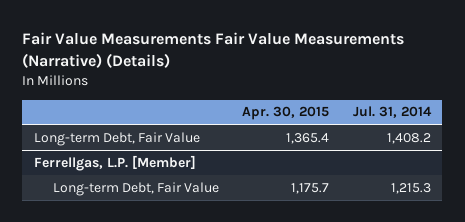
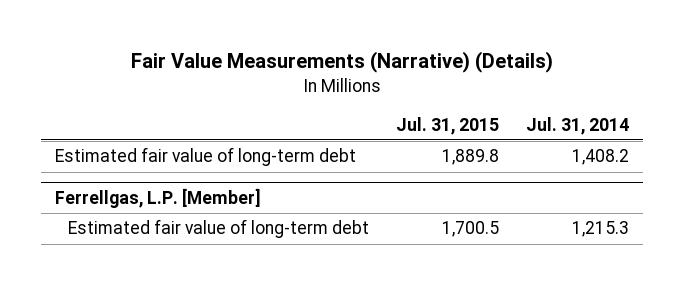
[22,32,405,69] Fair Value Measurements Fair Value Measurements (Narrative) (Details) -> [130,51,553,74] Fair Value Measurements (Narrative) (Details)
[242,106,330,121] Apr. 30, 2015 -> none
none -> [395,116,499,135] Jul. 31, 2015
[34,131,201,146] Long-term Debt, Fair Value -> [54,147,356,167] Estimated fair value of long-term debt
[52,181,219,196] Long-term Debt, Fair Value -> [67,219,369,239] Estimated fair value of long-term debt

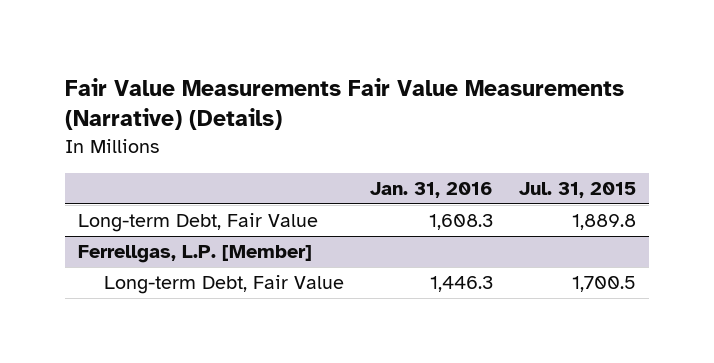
[130,51,553,74] Fair Value Measurements (Narrative) (Details) -> [65,77,625,131] Fair Value Measurements Fair Value Measurements (Narrative) (Details)
[525,116,629,135] Jul. 31, 2014 -> none
none -> [369,181,493,198] Jan. 31, 2016
[54,147,356,167] Estimated fair value of long-term debt -> [78,213,319,233] Long-term Debt, Fair Value
[67,219,369,239] Estimated fair value of long-term debt -> [103,275,344,295] Long-term Debt, Fair Value

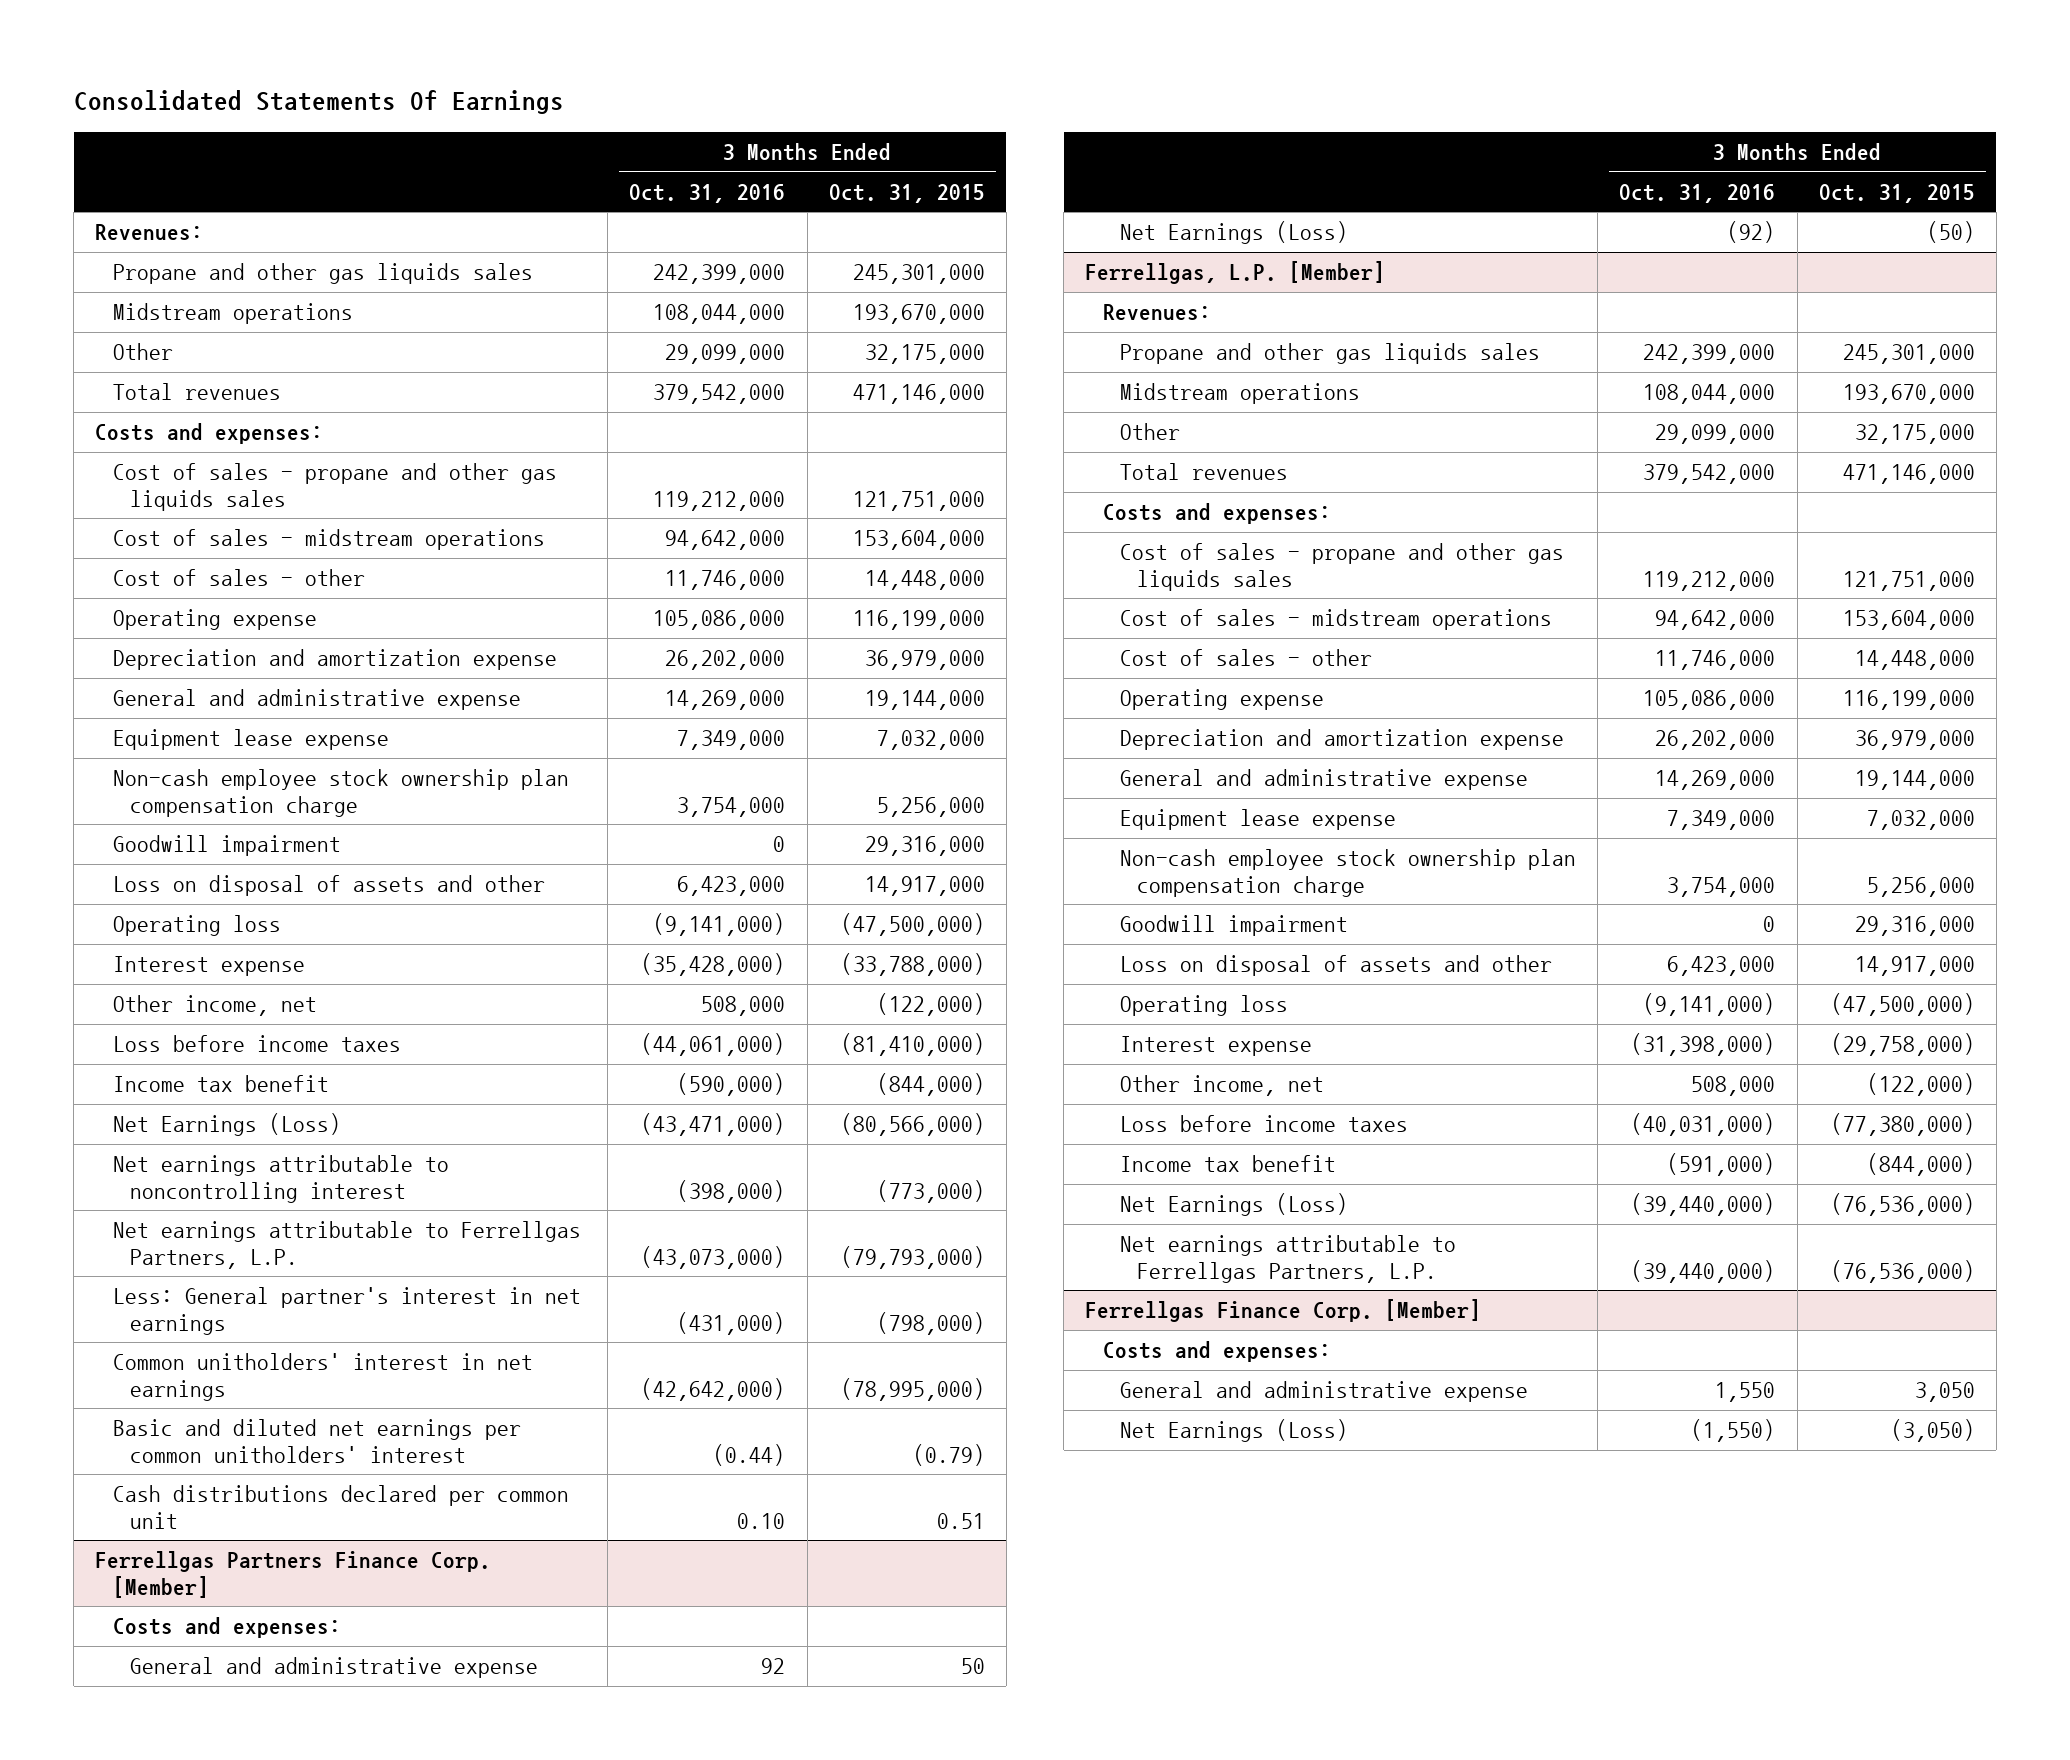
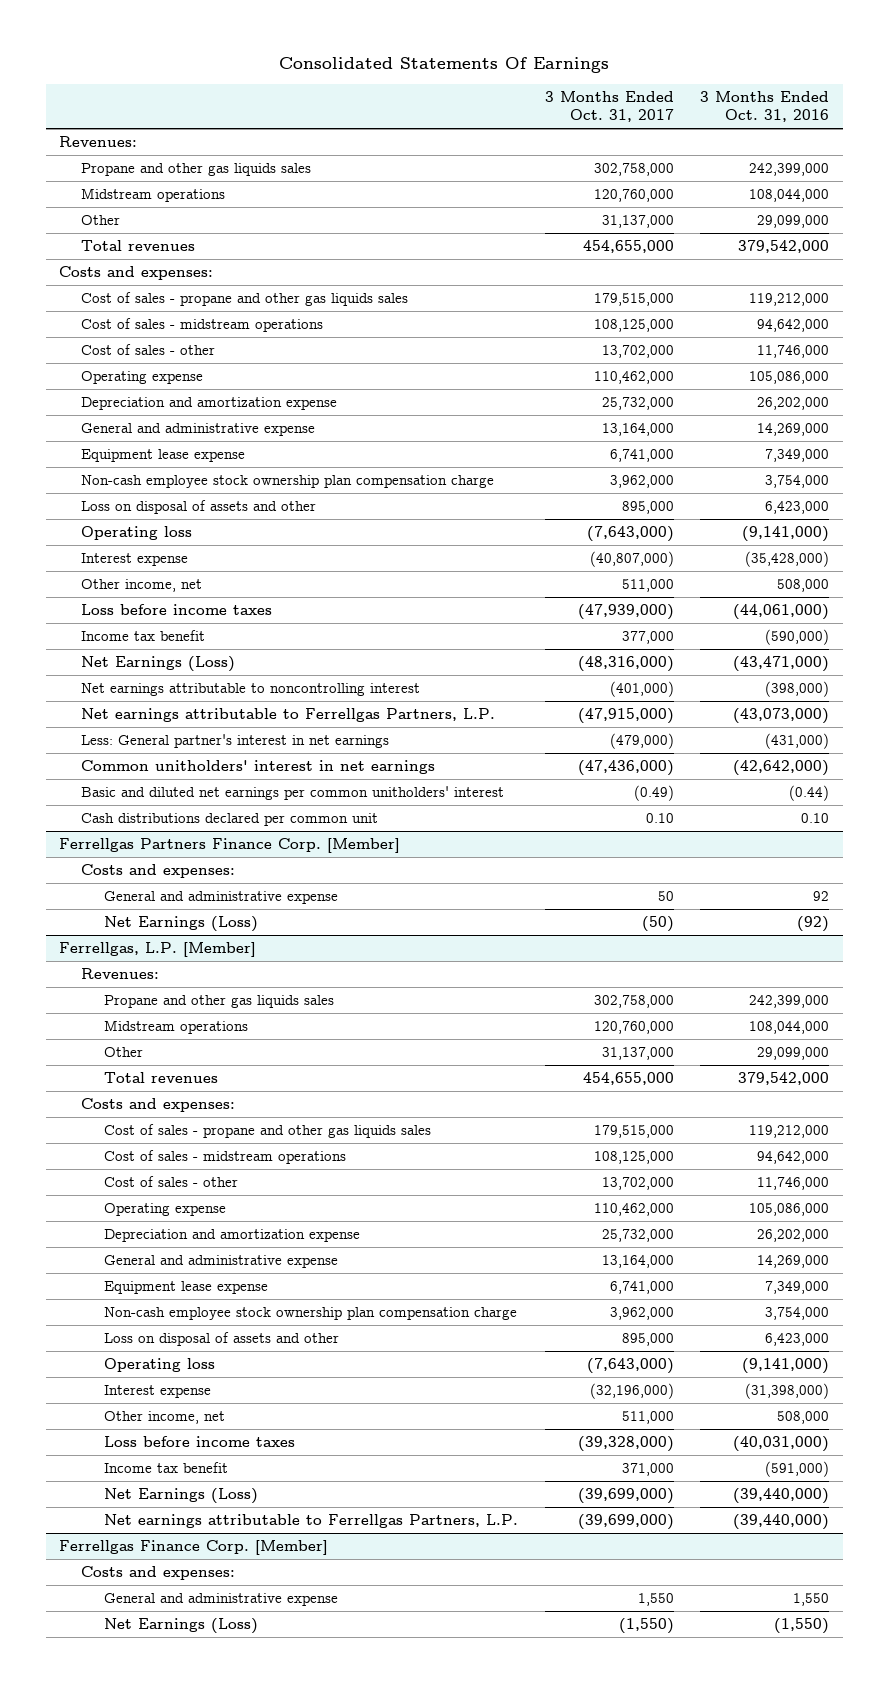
[828,183,985,203] Oct. 31, 2015 -> none
none -> [544,91,674,123] 3 Months Ended Oct. 31, 2017
[112,835,341,857] Goodwill impairment -> none
[1120,915,1349,937] Goodwill impairment -> none

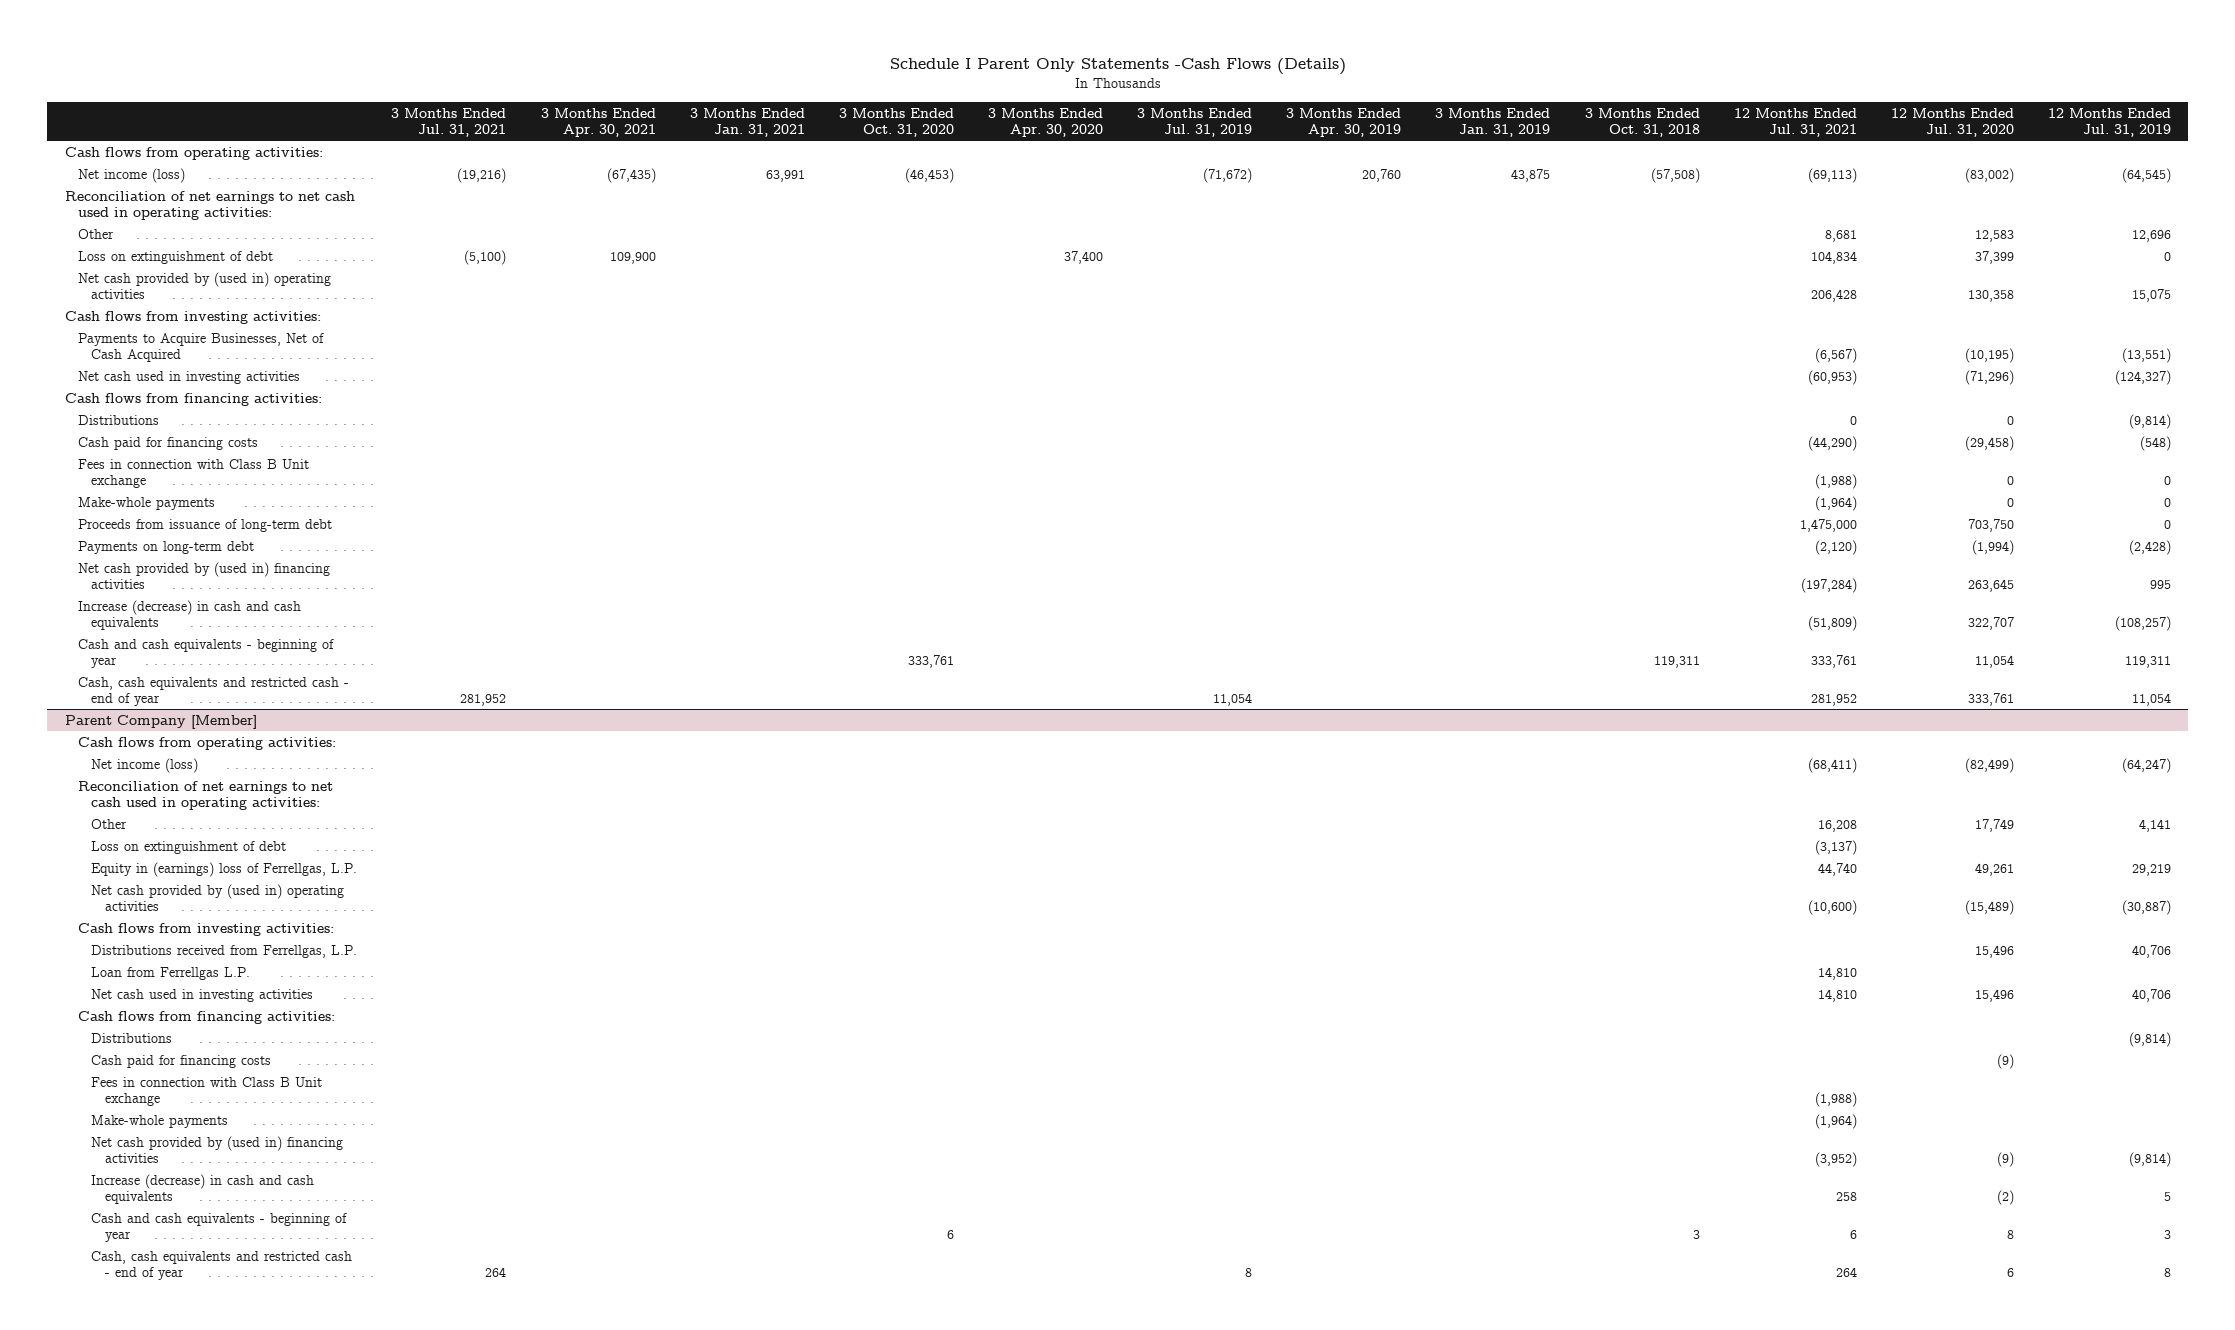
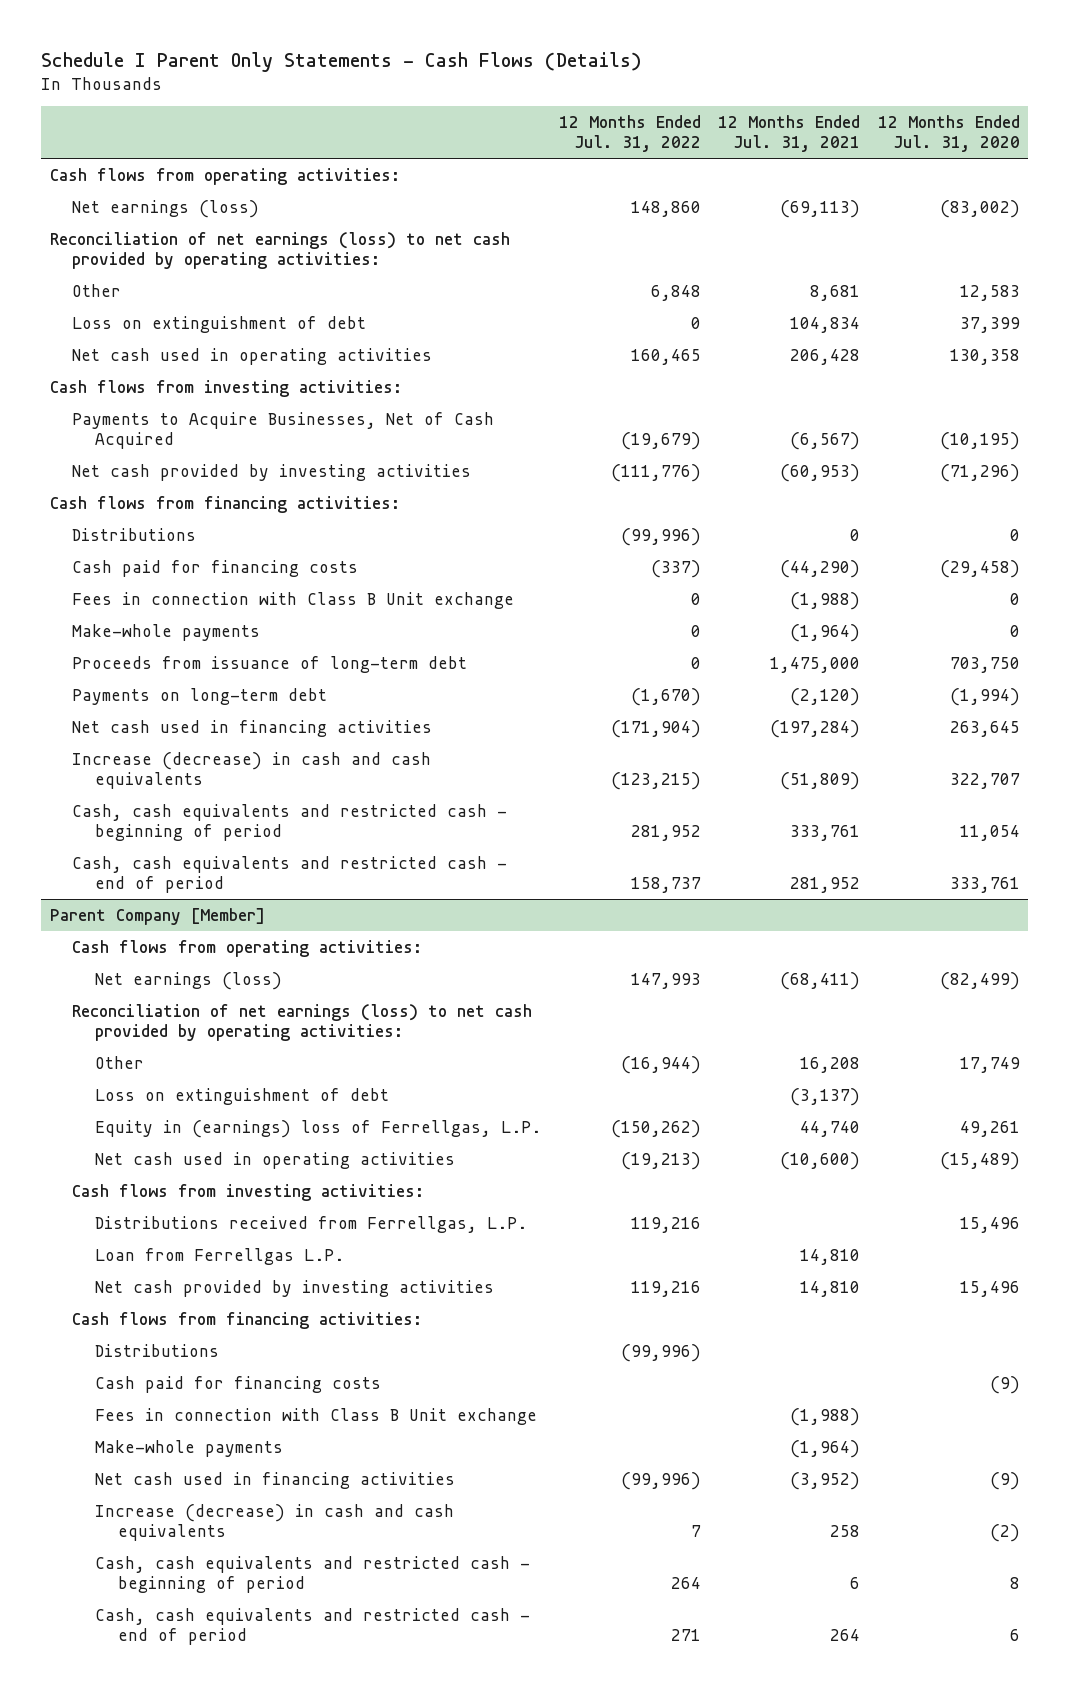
[889,58,1346,76] Schedule I Parent Only Statements -Cash Flows (Details) -> [40,51,642,72] Schedule I Parent Only Statements - Cash Flows (Details)
[391,107,507,138] 3 Months Ended Jul. 31, 2021 -> none
[540,107,656,138] 3 Months Ended Apr. 30, 2021 -> none
[689,107,805,138] 3 Months Ended Jan. 31, 2021 -> none
[838,107,954,138] 3 Months Ended Oct. 31, 2020 -> none
[988,107,1104,138] 3 Months Ended Apr. 30, 2020 -> none
[1137,107,1253,138] 3 Months Ended Jul. 31, 2019 -> none
[1286,107,1402,138] 3 Months Ended Apr. 30, 2019 -> none
[1435,107,1551,138] 3 Months Ended Jan. 31, 2019 -> none
[1584,107,1700,138] 3 Months Ended Oct. 31, 2018 -> none
[2047,107,2171,138] 12 Months Ended Jul. 31, 2019 -> none
none -> [558,115,701,153] 12 Months Ended Jul. 31, 2022
[77,167,185,183] Net income (loss) -> [72,199,260,218] Net earnings (loss)
[64,190,355,221] Reconciliation of net earnings to net cash used in operating activities: -> [49,231,510,269] Reconciliation of net earnings (loss) to net cash provided by operating activities:
[77,271,331,300] Net cash provided by (used in) operating activities -> [72,347,433,365] Net cash used in operating activities
[77,370,300,384] Net cash used in investing activities -> [72,463,472,481] Net cash provided by investing activities
[77,561,330,590] Net cash provided by (used in) financing activities -> [72,719,433,737] Net cash used in financing activities
[77,638,334,669] Cash and cash equivalents - beginning of year -> [72,803,508,841] Cash, cash equivalents and restricted cash - beginning of period
[77,676,349,707] Cash, cash equivalents and restricted cash - end of year -> [72,855,508,893] Cash, cash equivalents and restricted cash - end of period
[91,757,199,773] Net income (loss) -> [95,971,283,990] Net earnings (loss)
[77,780,333,811] Reconciliation of net earnings to net cash used in operating activities: -> [72,1003,533,1041] Reconciliation of net earnings (loss) to net cash provided by operating activities:
[91,883,345,912] Net cash provided by (used in) operating activities -> [95,1151,456,1169] Net cash used in operating activities
[91,988,314,1002] Net cash used in investing activities -> [95,1279,495,1297] Net cash provided by investing activities
[91,1135,344,1164] Net cash provided by (used in) financing activities -> [95,1471,456,1489] Net cash used in financing activities
[91,1212,348,1243] Cash and cash equivalents - beginning of year -> [95,1555,531,1593] Cash, cash equivalents and restricted cash - beginning of period
[91,1250,353,1281] Cash, cash equivalents and restricted cash - end of year -> [95,1607,531,1645] Cash, cash equivalents and restricted cash - end of period

